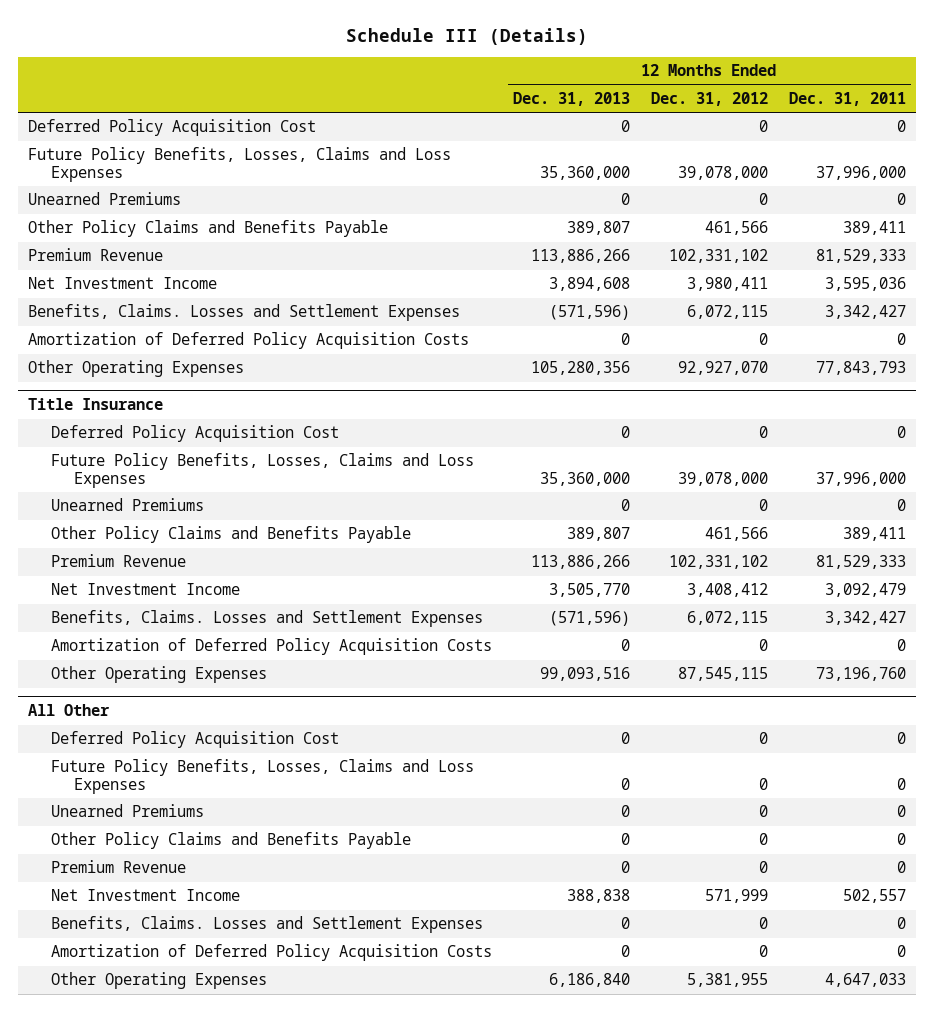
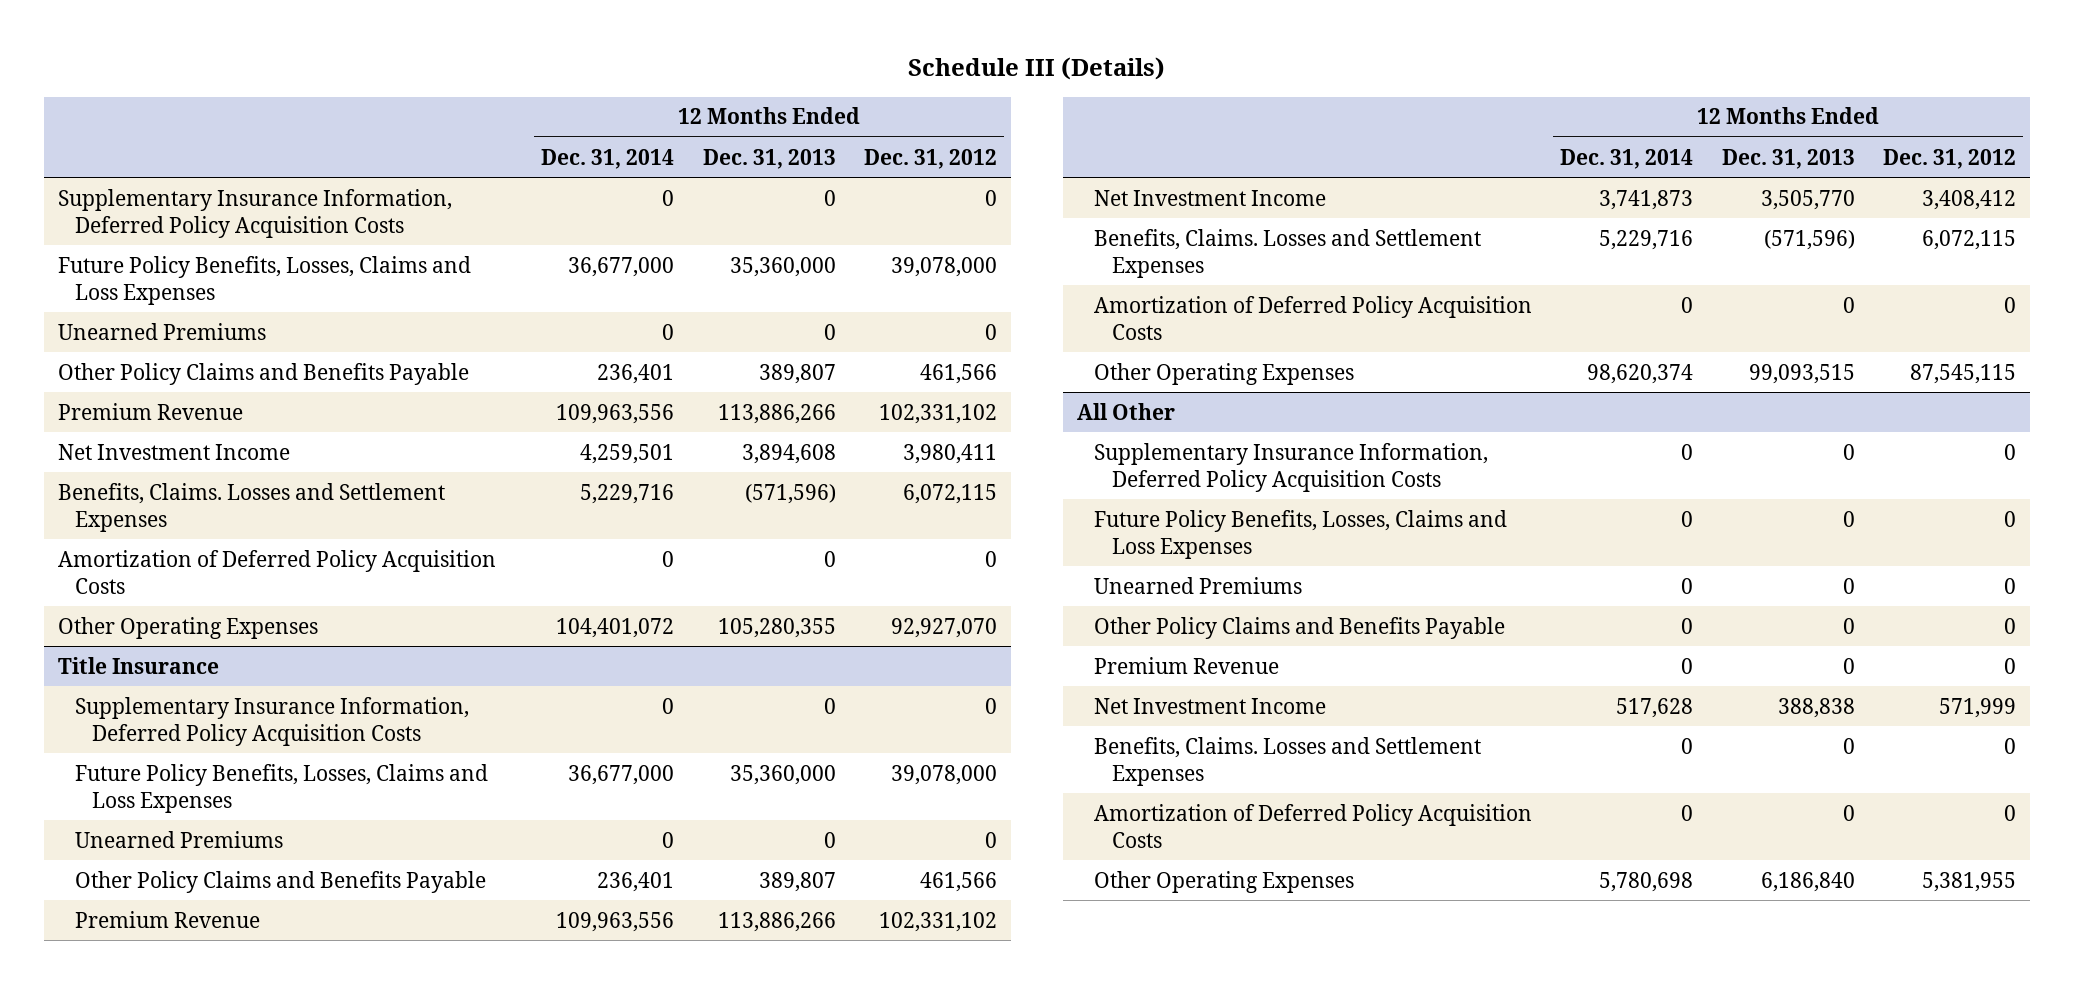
[788,91,906,106] Dec. 31, 2011 -> none
none -> [541,148,675,169] Dec. 31, 2014
[28,119,317,137] Deferred Policy Acquisition Cost -> [57,188,452,238] Supplementary Insurance Information, Deferred Policy Acquisition Costs
[531,361,631,376] 105,280,356 -> [717,617,836,638] 105,280,355
[51,425,340,443] Deferred Policy Acquisition Cost -> [75,696,470,746] Supplementary Insurance Information, Deferred Policy Acquisition Costs
[540,667,631,682] 99,093,516 -> [1748,363,1855,384] 99,093,515
[51,731,340,749] Deferred Policy Acquisition Cost -> [1094,442,1489,492] Supplementary Insurance Information, Deferred Policy Acquisition Costs

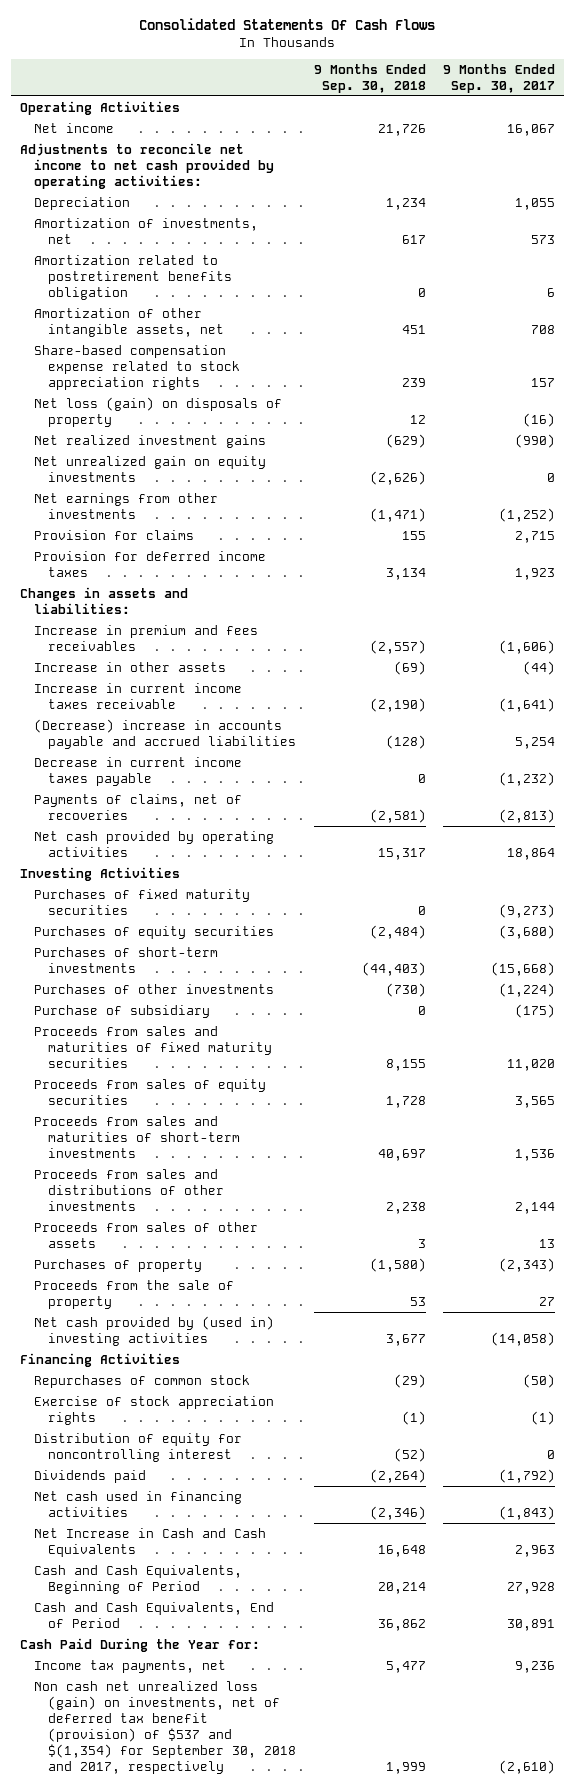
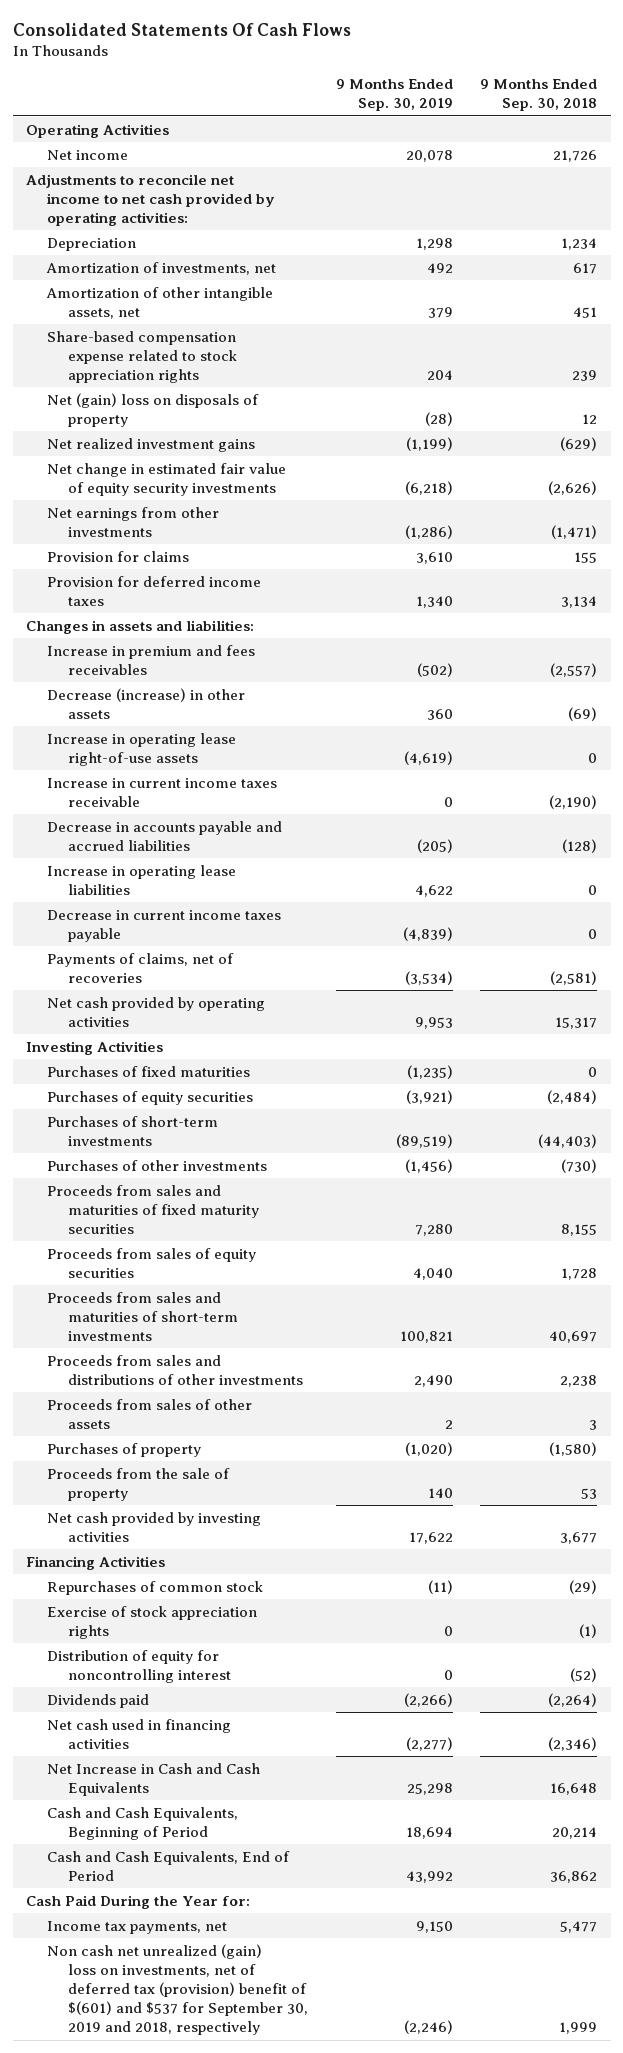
[443,63,556,93] 9 Months Ended Sep. 30, 2017 -> none
none -> [335,79,453,112] 9 Months Ended Sep. 30, 2019
[33,254,233,300] Amortization related to postretirement benefits obligation -> none
[33,396,282,427] Net loss (gain) on disposals of property -> [47,392,260,427] Net (gain) loss on disposals of property
[33,455,266,482] Net unrealized gain on equity investments -> [47,462,287,496] Net change in estimated fair value of equity security investments
[33,661,226,672] Increase in other assets -> [47,687,246,719] Decrease (increase) in other assets
none -> [47,732,237,766] Increase in operating lease right-of-use assets
[33,718,297,749] (Decrease) increase in accounts payable and accrued liabilities -> [47,820,283,851] Decrease in accounts payable and accrued liabilities
none -> [47,864,237,895] Increase in operating lease liabilities
[33,888,250,915] Purchases of fixed maturity securities -> [47,1065,251,1077] Purchases of fixed maturities
[33,1004,210,1018] Purchase of subsidiary -> none
[33,1315,274,1346] Net cash provided by (used in) investing activities -> [47,1511,262,1542] Net cash provided by investing activities
[33,1680,297,1774] Non cash net unrealized loss (gain) on investments, net of deferred tax benefit (provision) of $537 and $(1,354) for September 30, 2018 and 2017, respectively -> [47,1943,309,2036] Non cash net unrealized (gain) loss on investments, net of deferred tax (provision) benefit of $(601) and $537 for September 30, 2019 and 2018, respectively

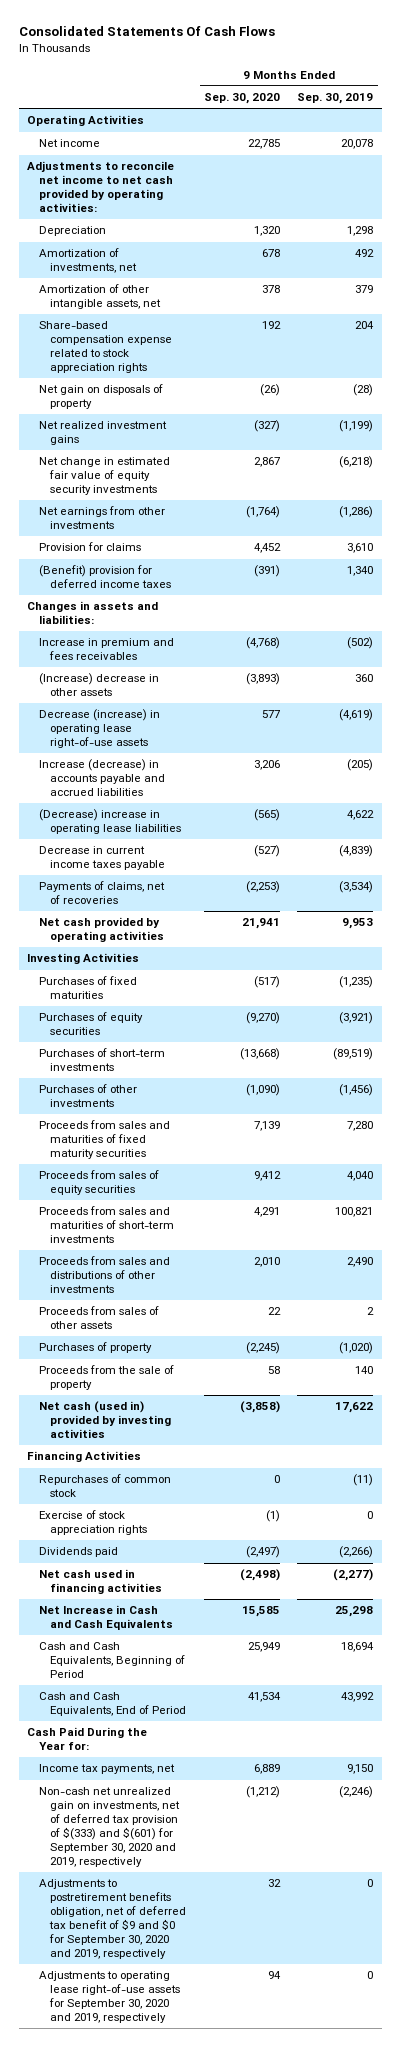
[480,79,598,112] 9 Months Ended Sep. 30, 2018 -> none
none -> [203,93,280,105] Sep. 30, 2020
[47,392,260,427] Net (gain) loss on disposals of property -> [38,384,163,410] Net gain on disposals of property
[47,575,262,606] Provision for deferred income taxes -> [38,565,172,589] (Benefit) provision for deferred income taxes
[47,777,278,807] Increase in current income taxes receivable -> none
[47,687,246,719] Decrease (increase) in other assets -> [38,673,159,697] (Increase) decrease in other assets
[47,732,237,766] Increase in operating lease right-of-use assets -> [38,709,160,749] Decrease (increase) in operating lease right-of-use assets
[47,820,283,851] Decrease in accounts payable and accrued liabilities -> [38,759,166,797] Increase (decrease) in accounts payable and accrued liabilities
[47,864,237,895] Increase in operating lease liabilities -> [38,809,182,835] (Decrease) increase in operating lease liabilities
[47,1511,262,1542] Net cash provided by investing activities -> [38,1401,172,1439] Net cash (used in) provided by investing activities
[47,1649,232,1683] Distribution of equity for noncontrolling interest -> none
[47,1943,309,2036] Non cash net unrealized (gain) loss on investments, net of deferred tax (provision) benefit of $(601) and $537 for September 30, 2019 and 2018, respectively -> [38,1787,181,1867] Non-cash net unrealized gain on investments, net of deferred tax provision of $(333) and $(601) for September 30, 2020 and 2019, respectively
none -> [38,1879,187,1959] Adjustments to postretirement benefits obligation, net of deferred tax benefit of $9 and $0 for September 30, 2020 and 2019, respectively
none -> [38,1971,181,2023] Adjustments to operating lease right-of-use assets for September 30, 2020 and 2019, respectively

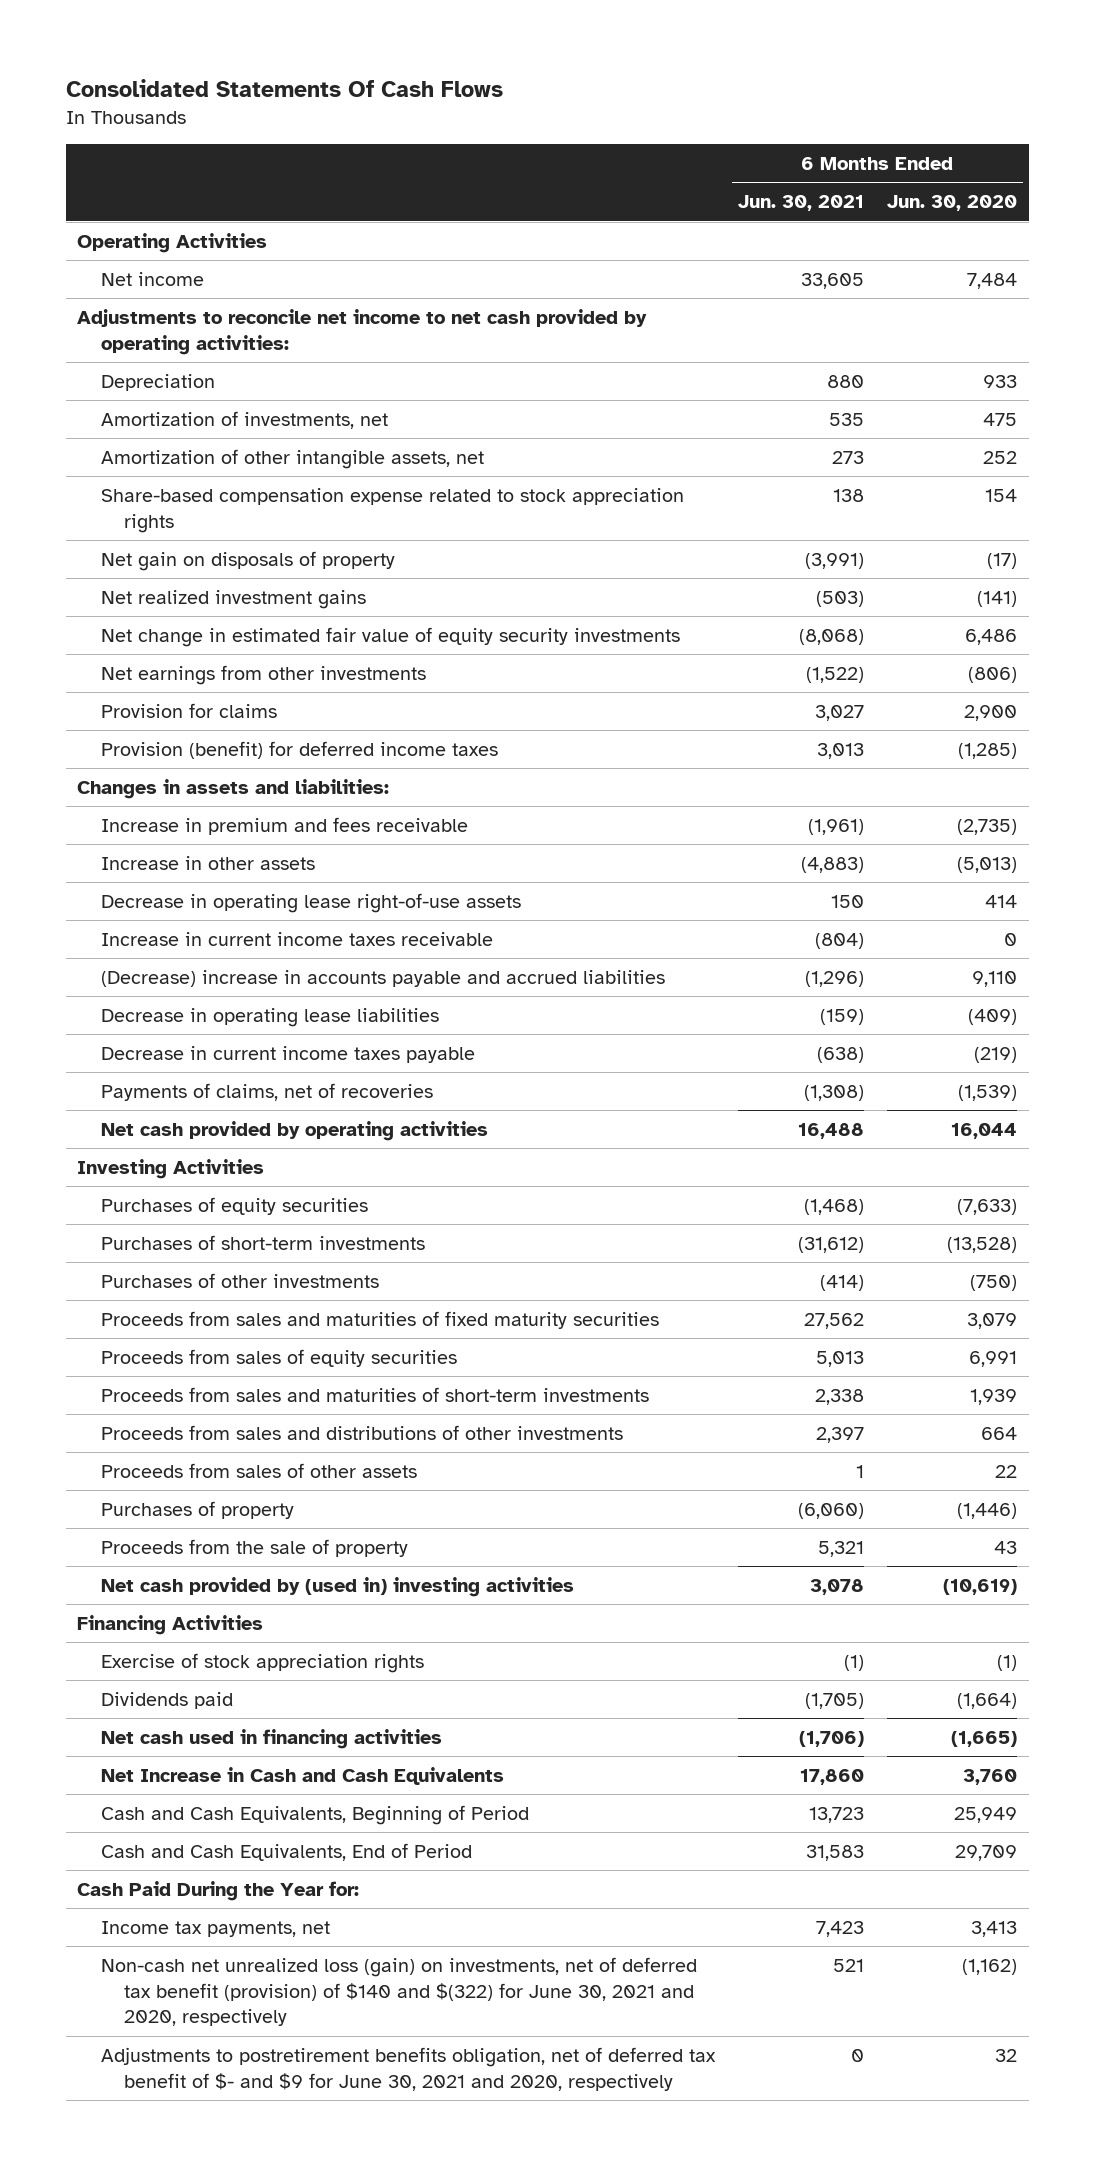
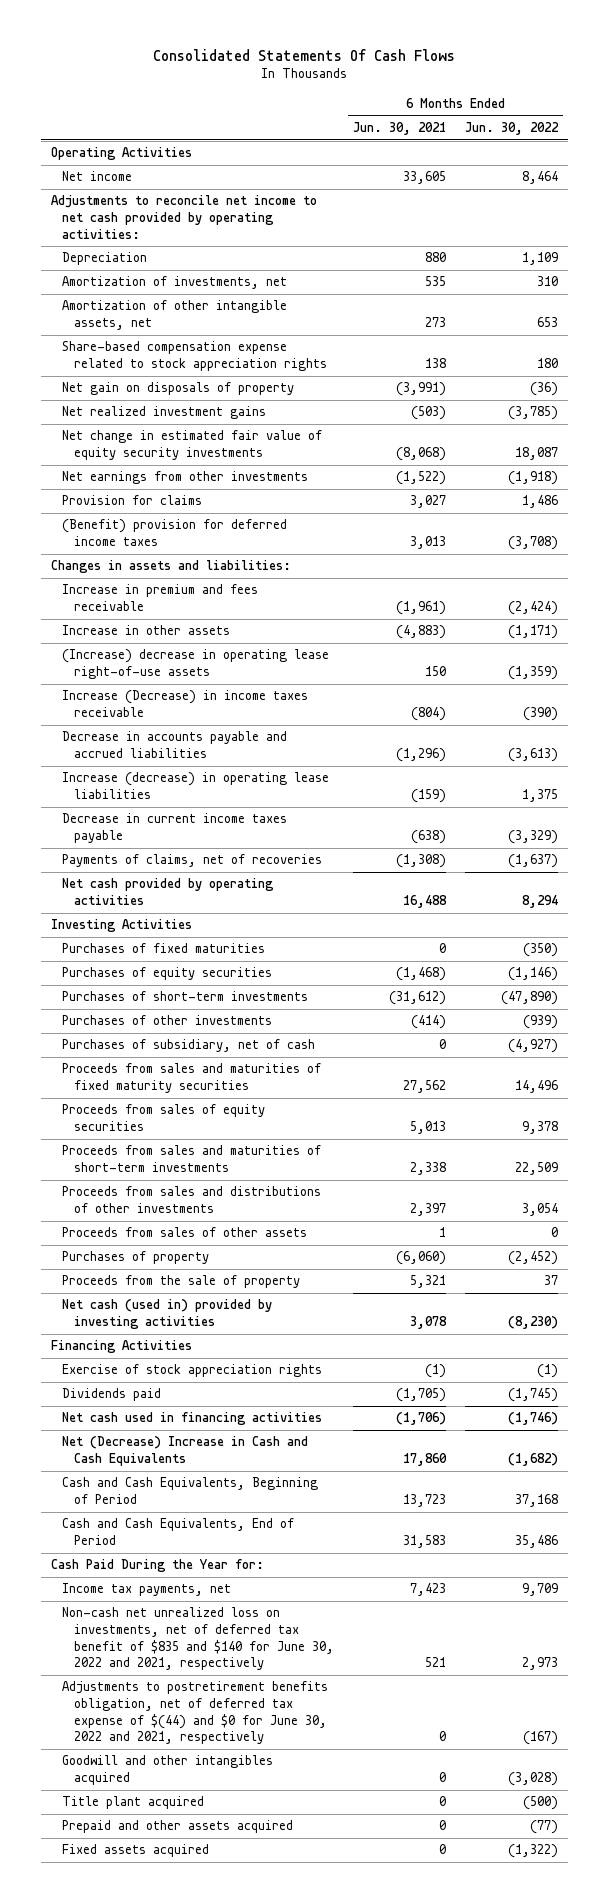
[887,195,1018,212] Jun. 30, 2020 -> none
none -> [465,121,560,135] Jun. 30, 2022
[100,741,498,760] Provision (benefit) for deferred income taxes -> [62,519,288,547] (Benefit) provision for deferred income taxes
[100,893,521,914] Decrease in operating lease right-of-use assets -> [62,649,330,680] (Increase) decrease in operating lease right-of-use assets
[100,932,493,947] Increase in current income taxes receivable -> [62,690,309,718] Increase (Decrease) in income taxes receivable
[100,970,665,988] (Decrease) increase in accounts payable and accrued liabilities -> [62,731,288,759] Decrease in accounts payable and accrued liabilities
[100,1008,439,1028] Decrease in operating lease liabilities -> [62,772,330,800] Increase (decrease) in operating lease liabilities
none -> [62,943,266,954] Purchases of fixed maturities
none -> [62,1039,316,1053] Purchases of subsidiary, net of cash
[100,1577,574,1598] Net cash provided by (used in) investing activities -> [62,1299,273,1330] Net cash (used in) provided by investing activities
[100,1767,504,1786] Net Increase in Cash and Cash Equivalents -> [62,1436,309,1467] Net (Decrease) Increase in Cash and Cash Equivalents
[100,1957,697,2027] Non-cash net unrealized loss (gain) on investments, net of deferred tax benefit (provision) of $140 and $(322) for June 30, 2021 and 2020, respectively -> [62,1607,335,1671] Non-cash net unrealized loss on investments, net of deferred tax benefit of $835 and $140 for June 30, 2022 and 2021, respectively
[100,2047,716,2091] Adjustments to postretirement benefits obligation, net of deferred tax benefit of $- and $9 for June 30, 2021 and 2020, respectively -> [62,1681,329,1745] Adjustments to postretirement benefits obligation, net of deferred tax expense of $(44) and $0 for June 30, 2022 and 2021, respectively
none -> [62,1755,274,1786] Goodwill and other intangibles acquired
none -> [62,1796,205,1810] Title plant acquired
none -> [62,1820,294,1834] Prepaid and other assets acquired
none -> [62,1844,210,1858] Fixed assets acquired

